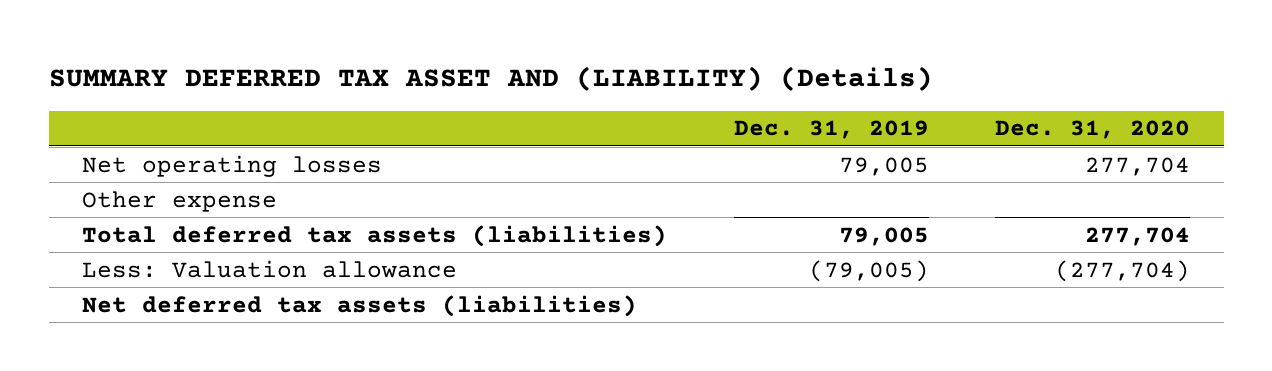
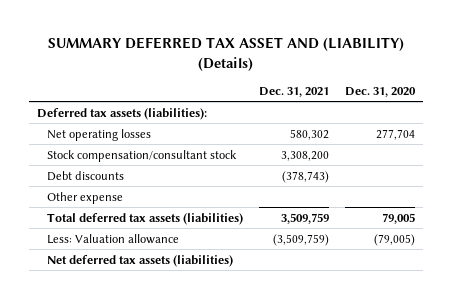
[733,120,929,140] Dec. 31, 2019 -> none
none -> [259,86,330,97] Dec. 31, 2021
none -> [36,107,207,120] Deferred tax assets (liabilities):
none -> [47,149,238,162] Stock compensation/consultant stock
none -> [47,170,125,181] Debt discounts
[1085,226,1191,246] 277,704 -> [381,212,415,224] 79,005
[1055,259,1191,282] (277,704) -> [373,233,415,246] (79,005)

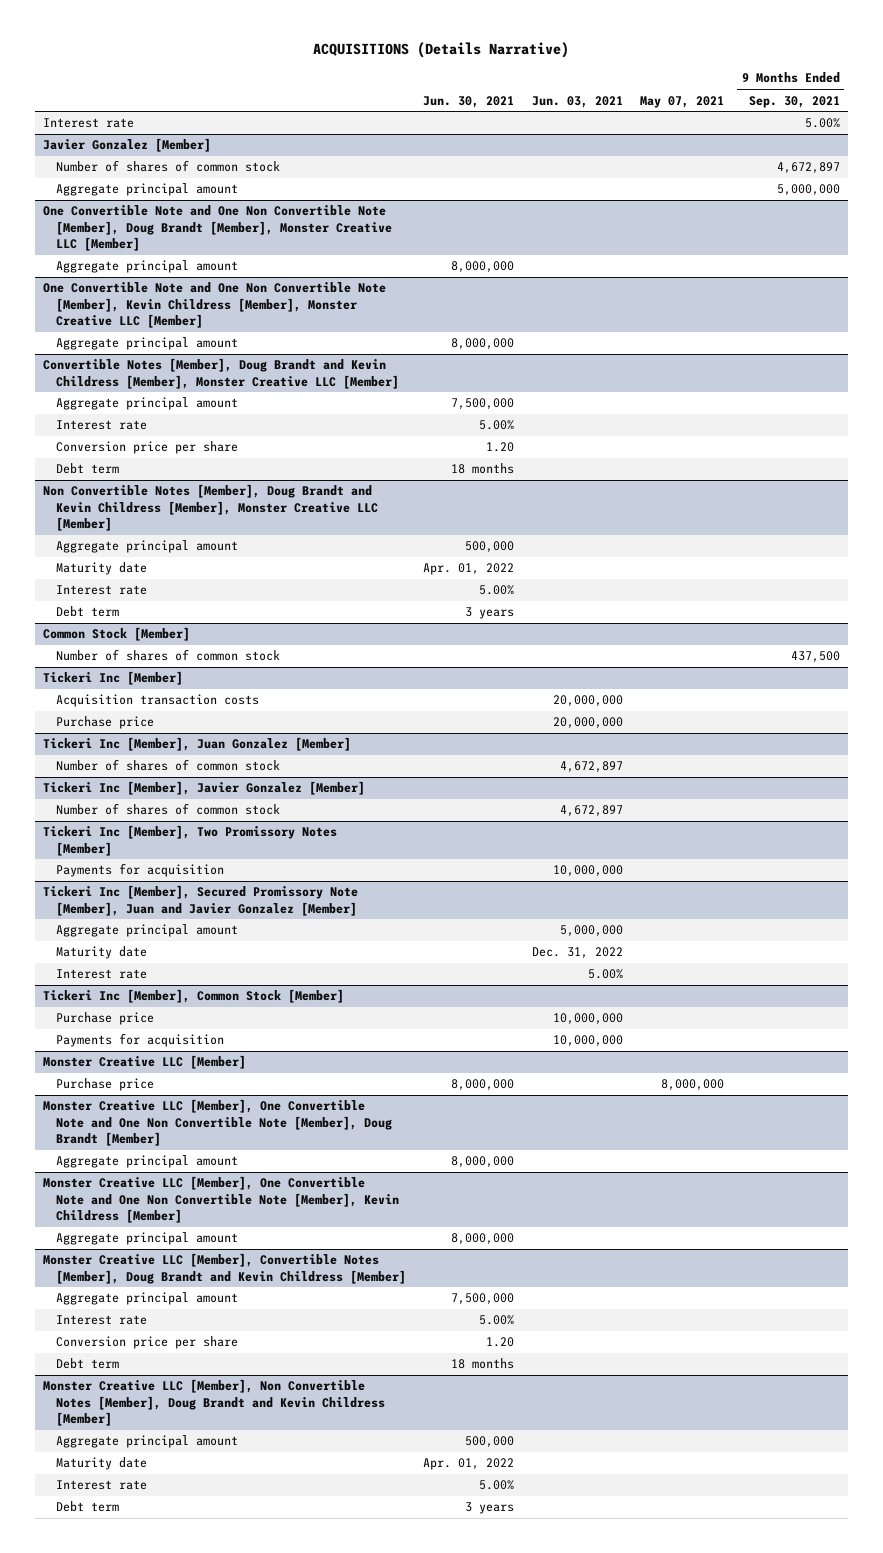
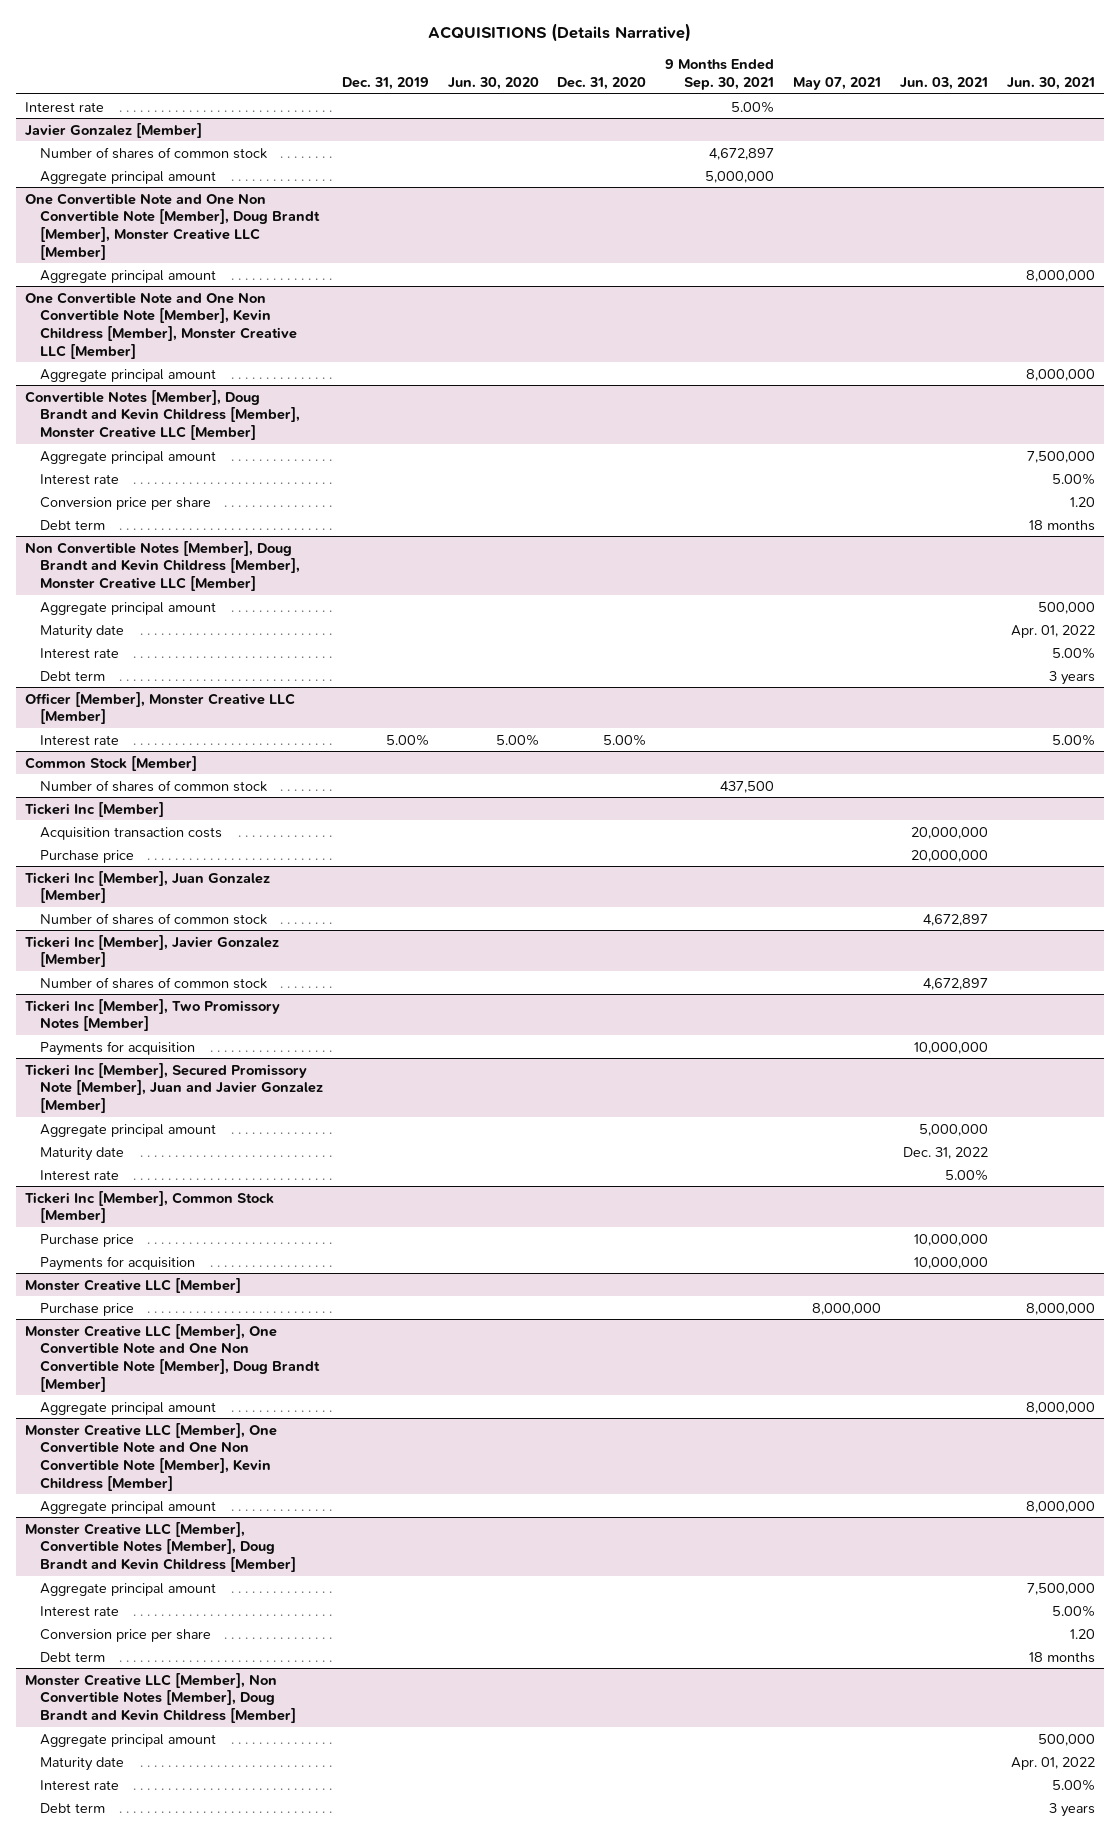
none -> [341,77,429,91] Dec. 31, 2019
none -> [447,77,539,91] Jun. 30, 2020
none -> [557,77,647,91] Dec. 31, 2020
none -> [25,691,296,725] Officer [Member], Monster Creative LLC [Member]
none -> [39,734,119,746] Interest rate

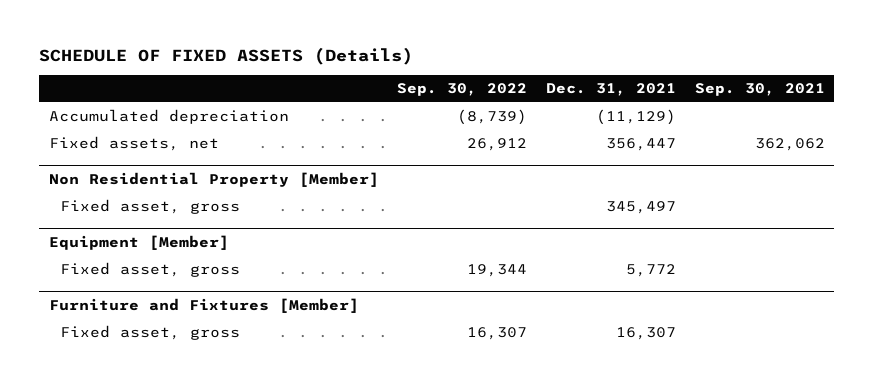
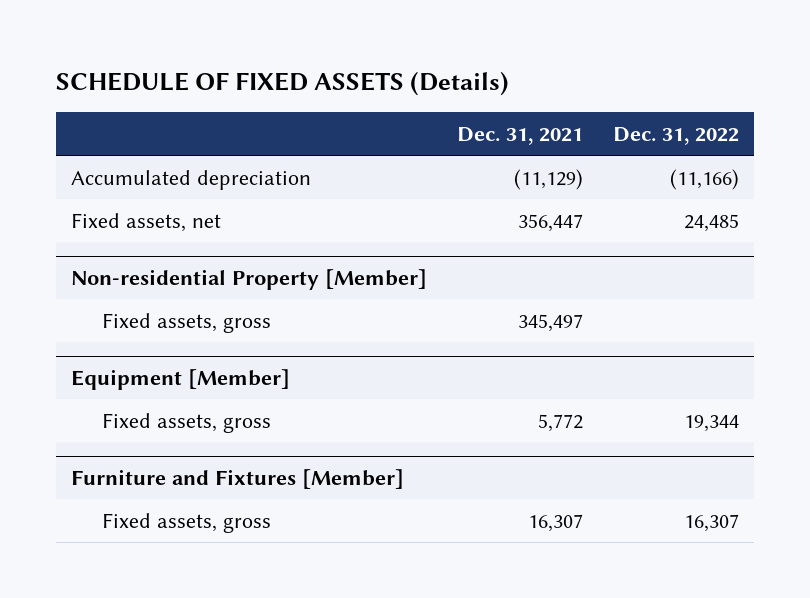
[397,83,528,97] Sep. 30, 2022 -> none
[694,83,825,97] Sep. 30, 2021 -> none
none -> [613,126,740,145] Dec. 31, 2022
[48,172,379,188] Non Residential Property [Member] -> [70,268,427,290] Non-residential Property [Member]
[59,199,240,215] Fixed asset, gross -> [101,312,271,333] Fixed assets, gross
[59,262,240,278] Fixed asset, gross -> [101,412,271,433] Fixed assets, gross
[59,325,240,341] Fixed asset, gross -> [101,512,271,533] Fixed assets, gross

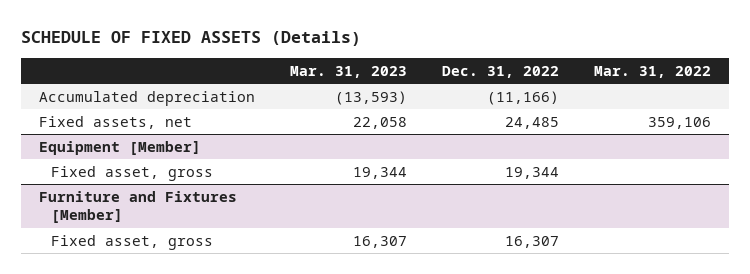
[457,126,584,145] Dec. 31, 2021 -> none
none -> [289,65,407,78] Mar. 31, 2023
none -> [594,65,712,78] Mar. 31, 2022
[70,268,427,290] Non-residential Property [Member] -> none
[101,312,271,333] Fixed assets, gross -> none
[101,412,271,433] Fixed assets, gross -> [51,165,214,181] Fixed asset, gross
[101,512,271,533] Fixed assets, gross -> [51,234,214,250] Fixed asset, gross

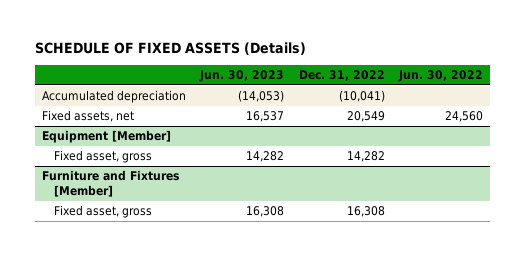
[289,65,407,78] Mar. 31, 2023 -> none
[594,65,712,78] Mar. 31, 2022 -> none
none -> [199,70,285,83] Jun. 30, 2023
none -> [398,70,484,83] Jun. 30, 2022
[487,90,560,105] (11,166) -> [338,90,385,103] (10,041)
[505,116,560,129] 24,485 -> [346,111,385,123] 20,549
[505,166,560,179] 19,344 -> [346,151,385,163] 14,282
[505,235,560,248] 16,307 -> [346,206,385,218] 16,308

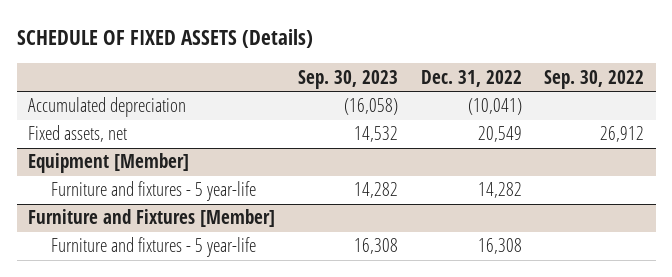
[199,70,285,83] Jun. 30, 2023 -> none
[398,70,484,83] Jun. 30, 2022 -> none
none -> [297,69,398,89] Sep. 30, 2023
none -> [544,69,645,89] Sep. 30, 2022
[53,150,152,164] Fixed asset, gross -> [51,181,257,202] Furniture and fixtures - 5 year-life
[53,205,152,219] Fixed asset, gross -> [51,237,257,258] Furniture and fixtures - 5 year-life

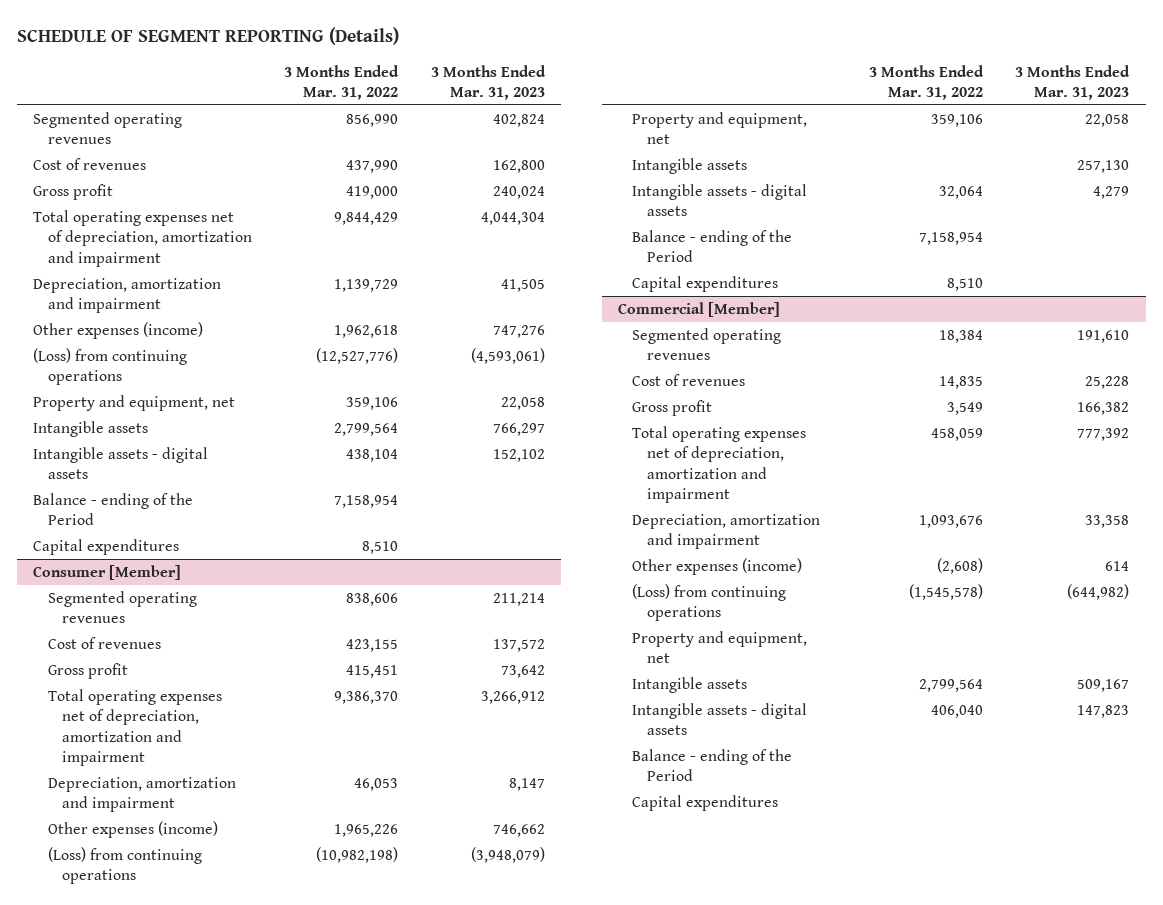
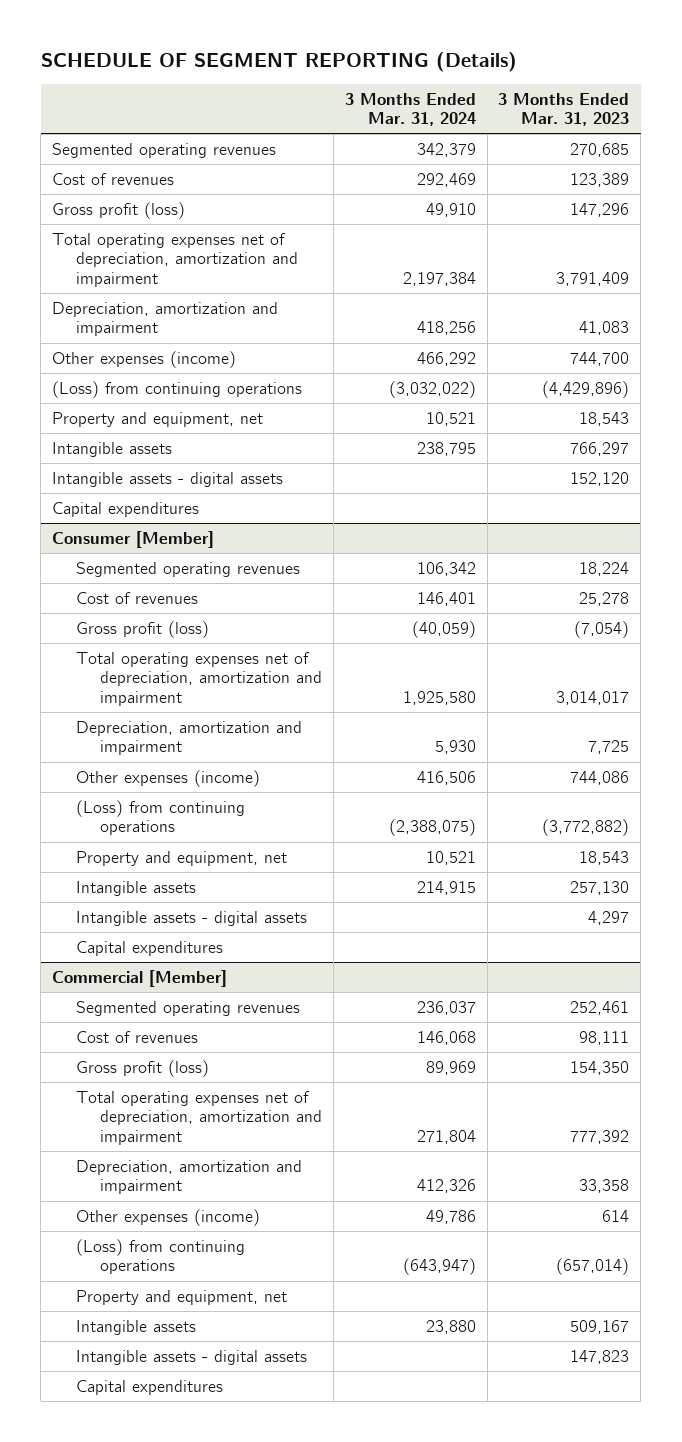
[284,64,400,100] 3 Months Ended Mar. 31, 2022 -> none
none -> [344,92,476,127] 3 Months Ended Mar. 31, 2024
[492,114,545,128] 402,824 -> [570,142,630,157] 270,685
[492,160,545,174] 162,800 -> [570,172,630,187] 123,389
[33,184,114,201] Gross profit -> [52,201,186,219] Gross profit (loss)
[492,186,545,200] 240,024 -> [570,202,630,217] 147,296
[480,212,545,226] 4,044,304 -> [556,271,630,286] 3,791,409
[500,279,545,293] 41,505 -> [579,321,630,336] 41,083
[492,325,545,339] 747,276 -> [570,351,630,366] 744,700
[470,348,545,365] (4,593,061) -> [542,380,630,398] (4,429,896)
[500,397,545,411] 22,058 -> [579,411,630,426] 18,543
[33,493,194,526] Balance - ending of the Period -> none
[492,449,545,463] 152,102 -> [570,471,630,486] 152,120
[492,593,545,607] 211,214 -> [579,561,630,576] 18,224
[492,639,545,653] 137,572 -> [579,591,630,606] 25,278
[47,663,128,680] Gross profit -> [76,620,210,638] Gross profit (loss)
[500,665,545,679] 73,642 -> [574,620,630,638] (7,054)
[480,691,545,705] 3,266,912 -> [556,690,630,705] 3,014,017
[508,778,545,792] 8,147 -> [588,740,630,755] 7,725
[492,824,545,838] 746,662 -> [570,770,630,785] 744,086
[470,847,545,864] (3,948,079) -> [542,819,630,837] (3,772,882)
[1085,114,1130,128] 22,058 -> [579,850,630,865] 18,543
[632,230,793,263] Balance - ending of the Period -> none
[1093,186,1130,200] 4,279 -> [588,910,630,925] 4,297
[1077,330,1130,344] 191,610 -> [570,1000,630,1015] 252,461
[1085,376,1130,390] 25,228 -> [579,1030,630,1045] 98,111
[632,400,713,417] Gross profit -> [76,1059,210,1077] Gross profit (loss)
[1077,402,1130,416] 166,382 -> [570,1060,630,1075] 154,350
[1067,584,1130,601] (644,982) -> [556,1258,630,1276] (657,014)
[632,749,793,782] Balance - ending of the Period -> none

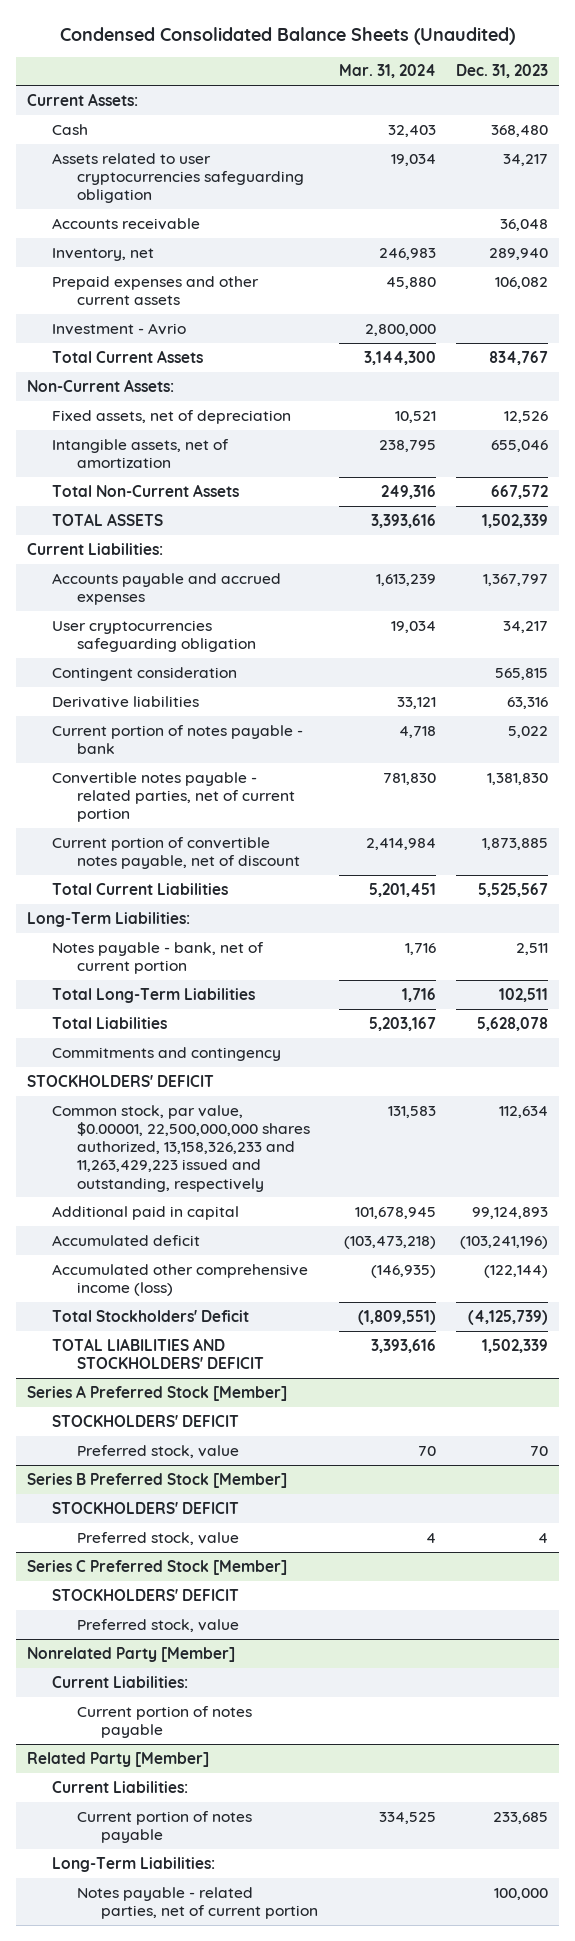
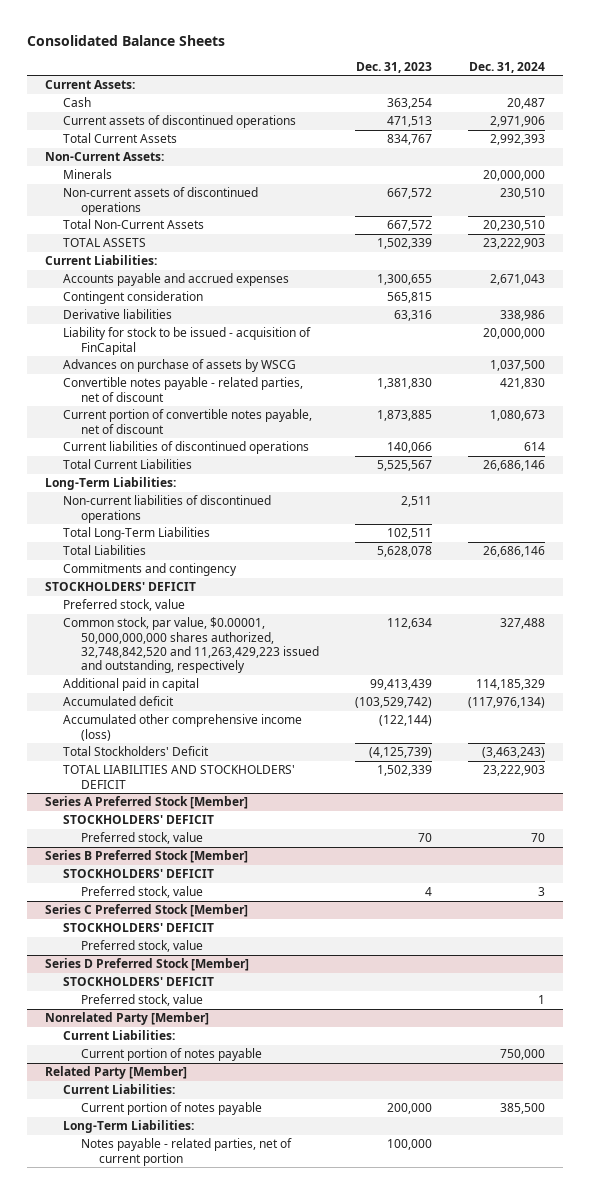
[59,26,515,45] Condensed Consolidated Balance Sheets (Unaudited) -> [26,34,225,46] Consolidated Balance Sheets
[338,64,436,79] Mar. 31, 2024 -> none
none -> [468,61,545,73] Dec. 31, 2024
[51,152,304,204] Assets related to user cryptocurrencies safeguarding obligation -> none
[51,217,200,230] Accounts receivable -> none
[51,247,154,261] Inventory, net -> none
[51,275,259,306] Prepaid expenses and other current assets -> none
[51,322,186,335] Investment - Avrio -> none
[491,124,549,137] 368,480 -> [387,98,433,110] 363,254
none -> [62,115,296,129] Current assets of discontinued operations
[51,409,291,424] Fixed assets, net of depreciation -> none
[51,438,229,469] Intangible assets, net of amortization -> none
none -> [62,169,112,180] Minerals
none -> [62,187,258,215] Non-current assets of discontinued operations
[51,619,256,653] User cryptocurrencies safeguarding obligation -> none
[483,573,549,586] 1,367,797 -> [377,274,433,286] 1,300,655
[51,724,303,755] Current portion of notes payable - bank -> none
none -> [62,327,311,355] Liability for stock to be issued - acquisition of FinCapital
none -> [62,359,296,373] Advances on purchase of assets by WSCG
[51,771,295,823] Convertible notes payable - related parties, net of current portion -> [62,377,303,402] Convertible notes payable - related parties, net of discount
none -> [62,441,309,455] Current liabilities of discontinued operations
[51,941,264,975] Notes payable - bank, net of current portion -> [62,495,271,523] Non-current liabilities of discontinued operations
none -> [62,599,185,612] Preferred stock, value
[51,1104,310,1192] Common stock, par value, $0.00001, 22,500,000,000 shares authorized, 13,158,326,233 and 11,263,429,223 issued and outstanding, respectively -> [62,617,320,674] Common stock, par value, $0.00001, 50,000,000,000 shares authorized, 32,748,842,520 and 11,263,429,223 issued and outstanding, respectively
[472,1206,549,1219] 99,124,893 -> [370,679,433,691] 99,413,439
[460,1235,549,1249] (103,241,196) -> [355,697,433,709] (103,529,742)
none -> [44,958,249,972] Series D Preferred Stock [Member]
none -> [62,977,214,987] STOCKHOLDERS' DEFICIT
none -> [81,994,204,1007] Preferred stock, value
[493,1811,549,1824] 233,685 -> [387,1103,433,1115] 200,000

